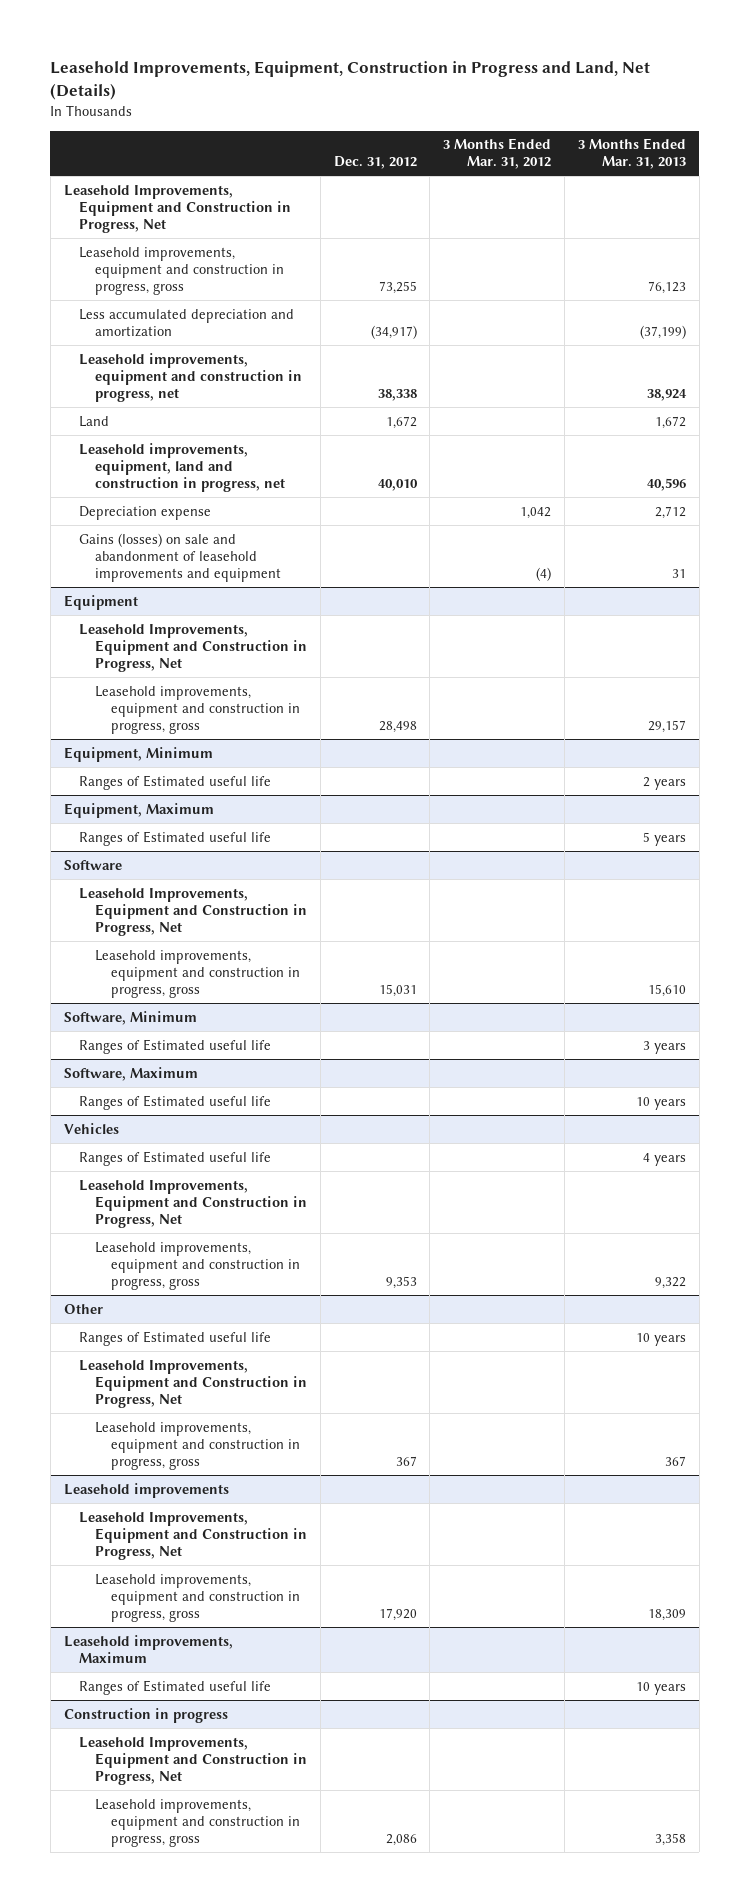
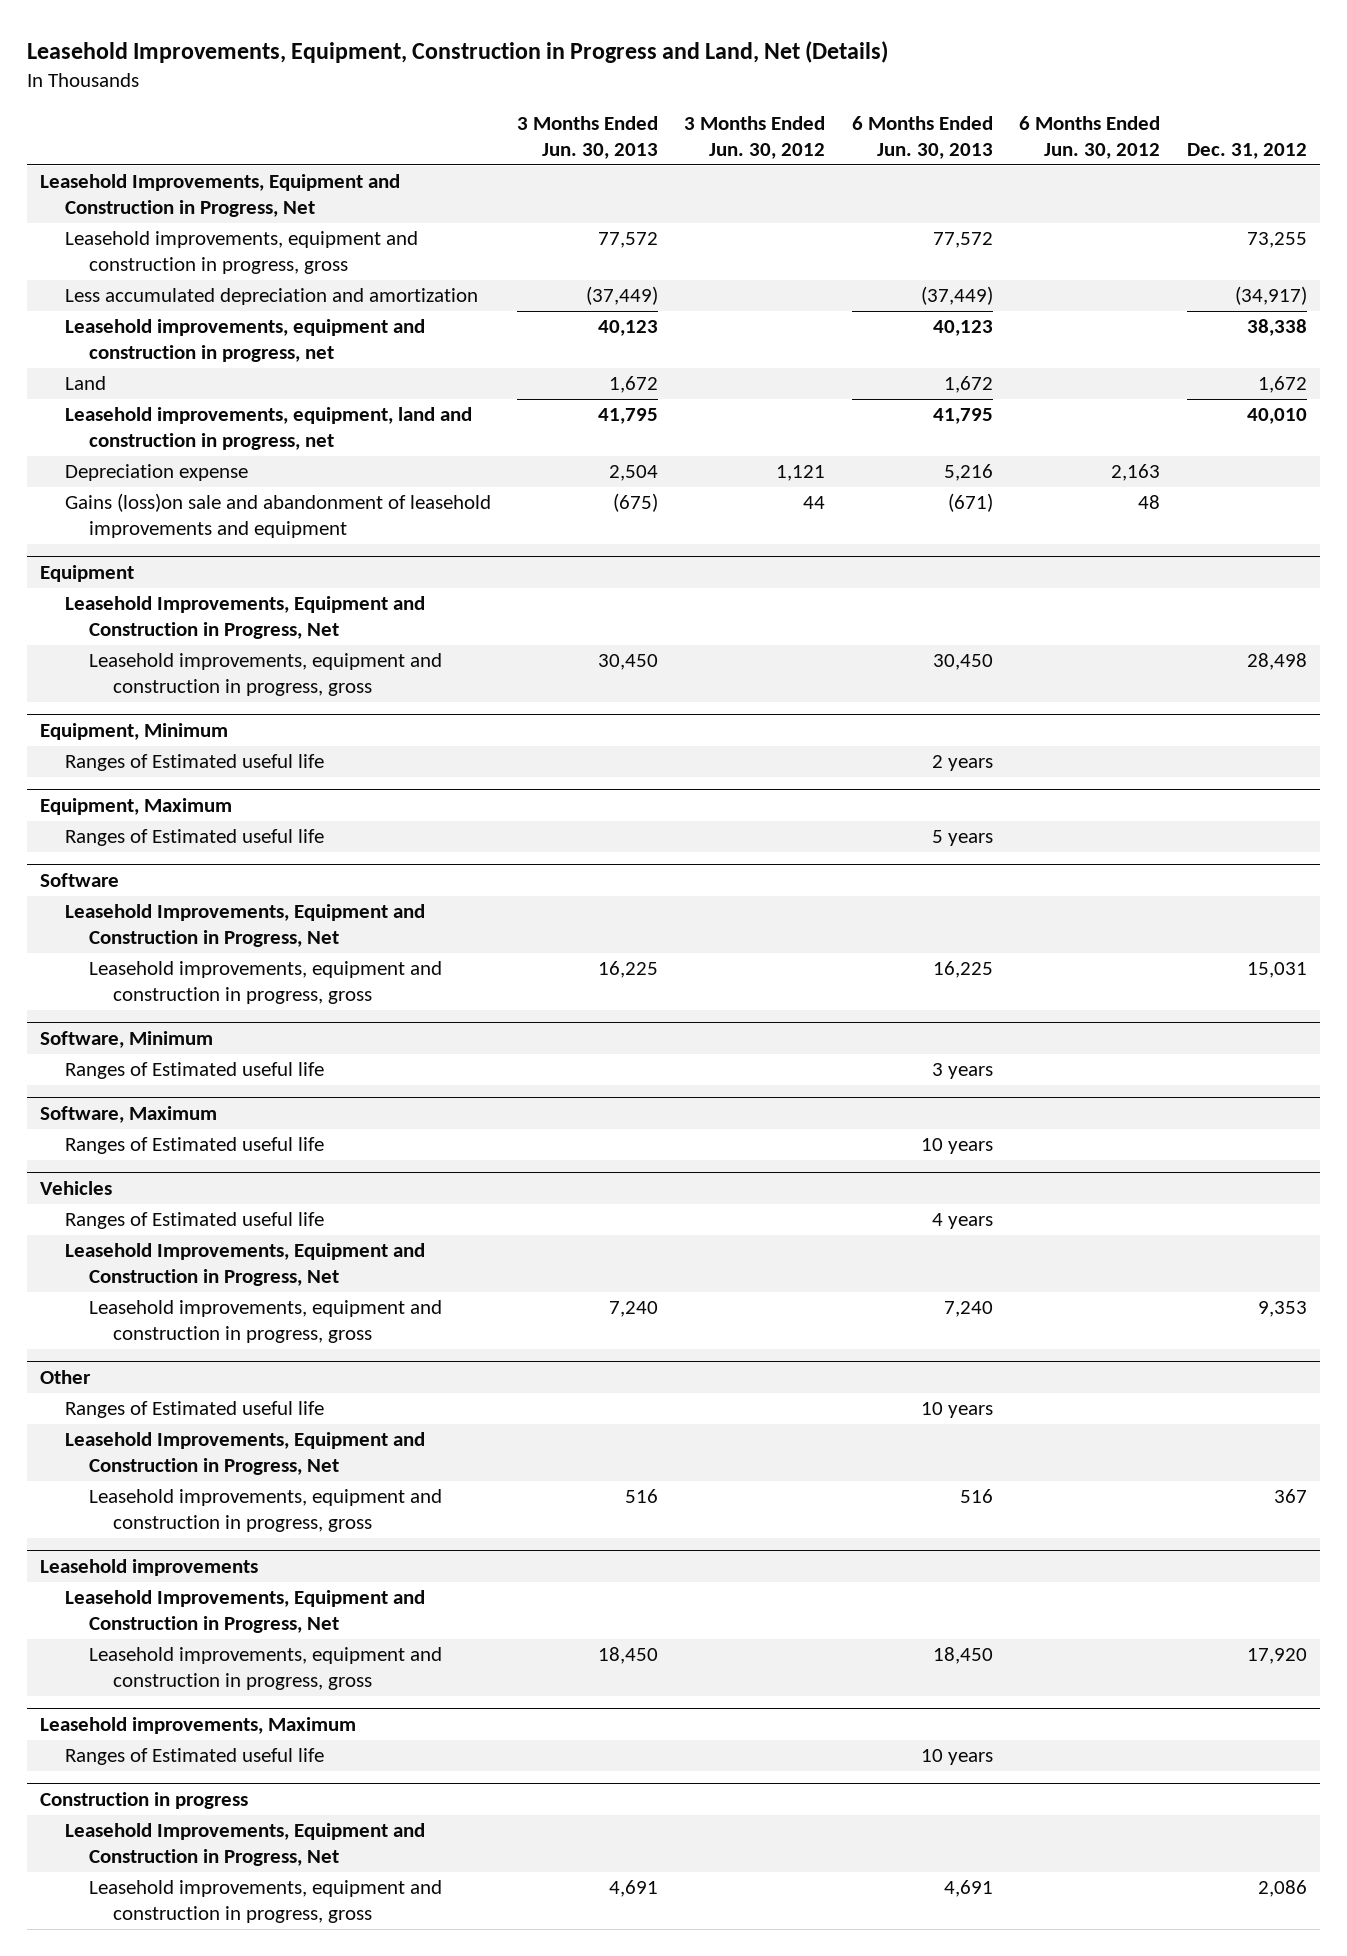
[443,138,552,170] 3 Months Ended Mar. 31, 2012 -> none
[577,138,686,170] 3 Months Ended Mar. 31, 2013 -> none
none -> [517,116,659,159] 3 Months Ended Jun. 30, 2013
none -> [684,116,826,159] 3 Months Ended Jun. 30, 2012
none -> [851,116,993,159] 6 Months Ended Jun. 30, 2013
none -> [1019,116,1161,159] 6 Months Ended Jun. 30, 2012
[79,532,282,582] Gains (losses) on sale and abandonment of leasehold improvements and equipment -> [64,493,491,538] Gains (loss)on sale and abandonment of leasehold improvements and equipment

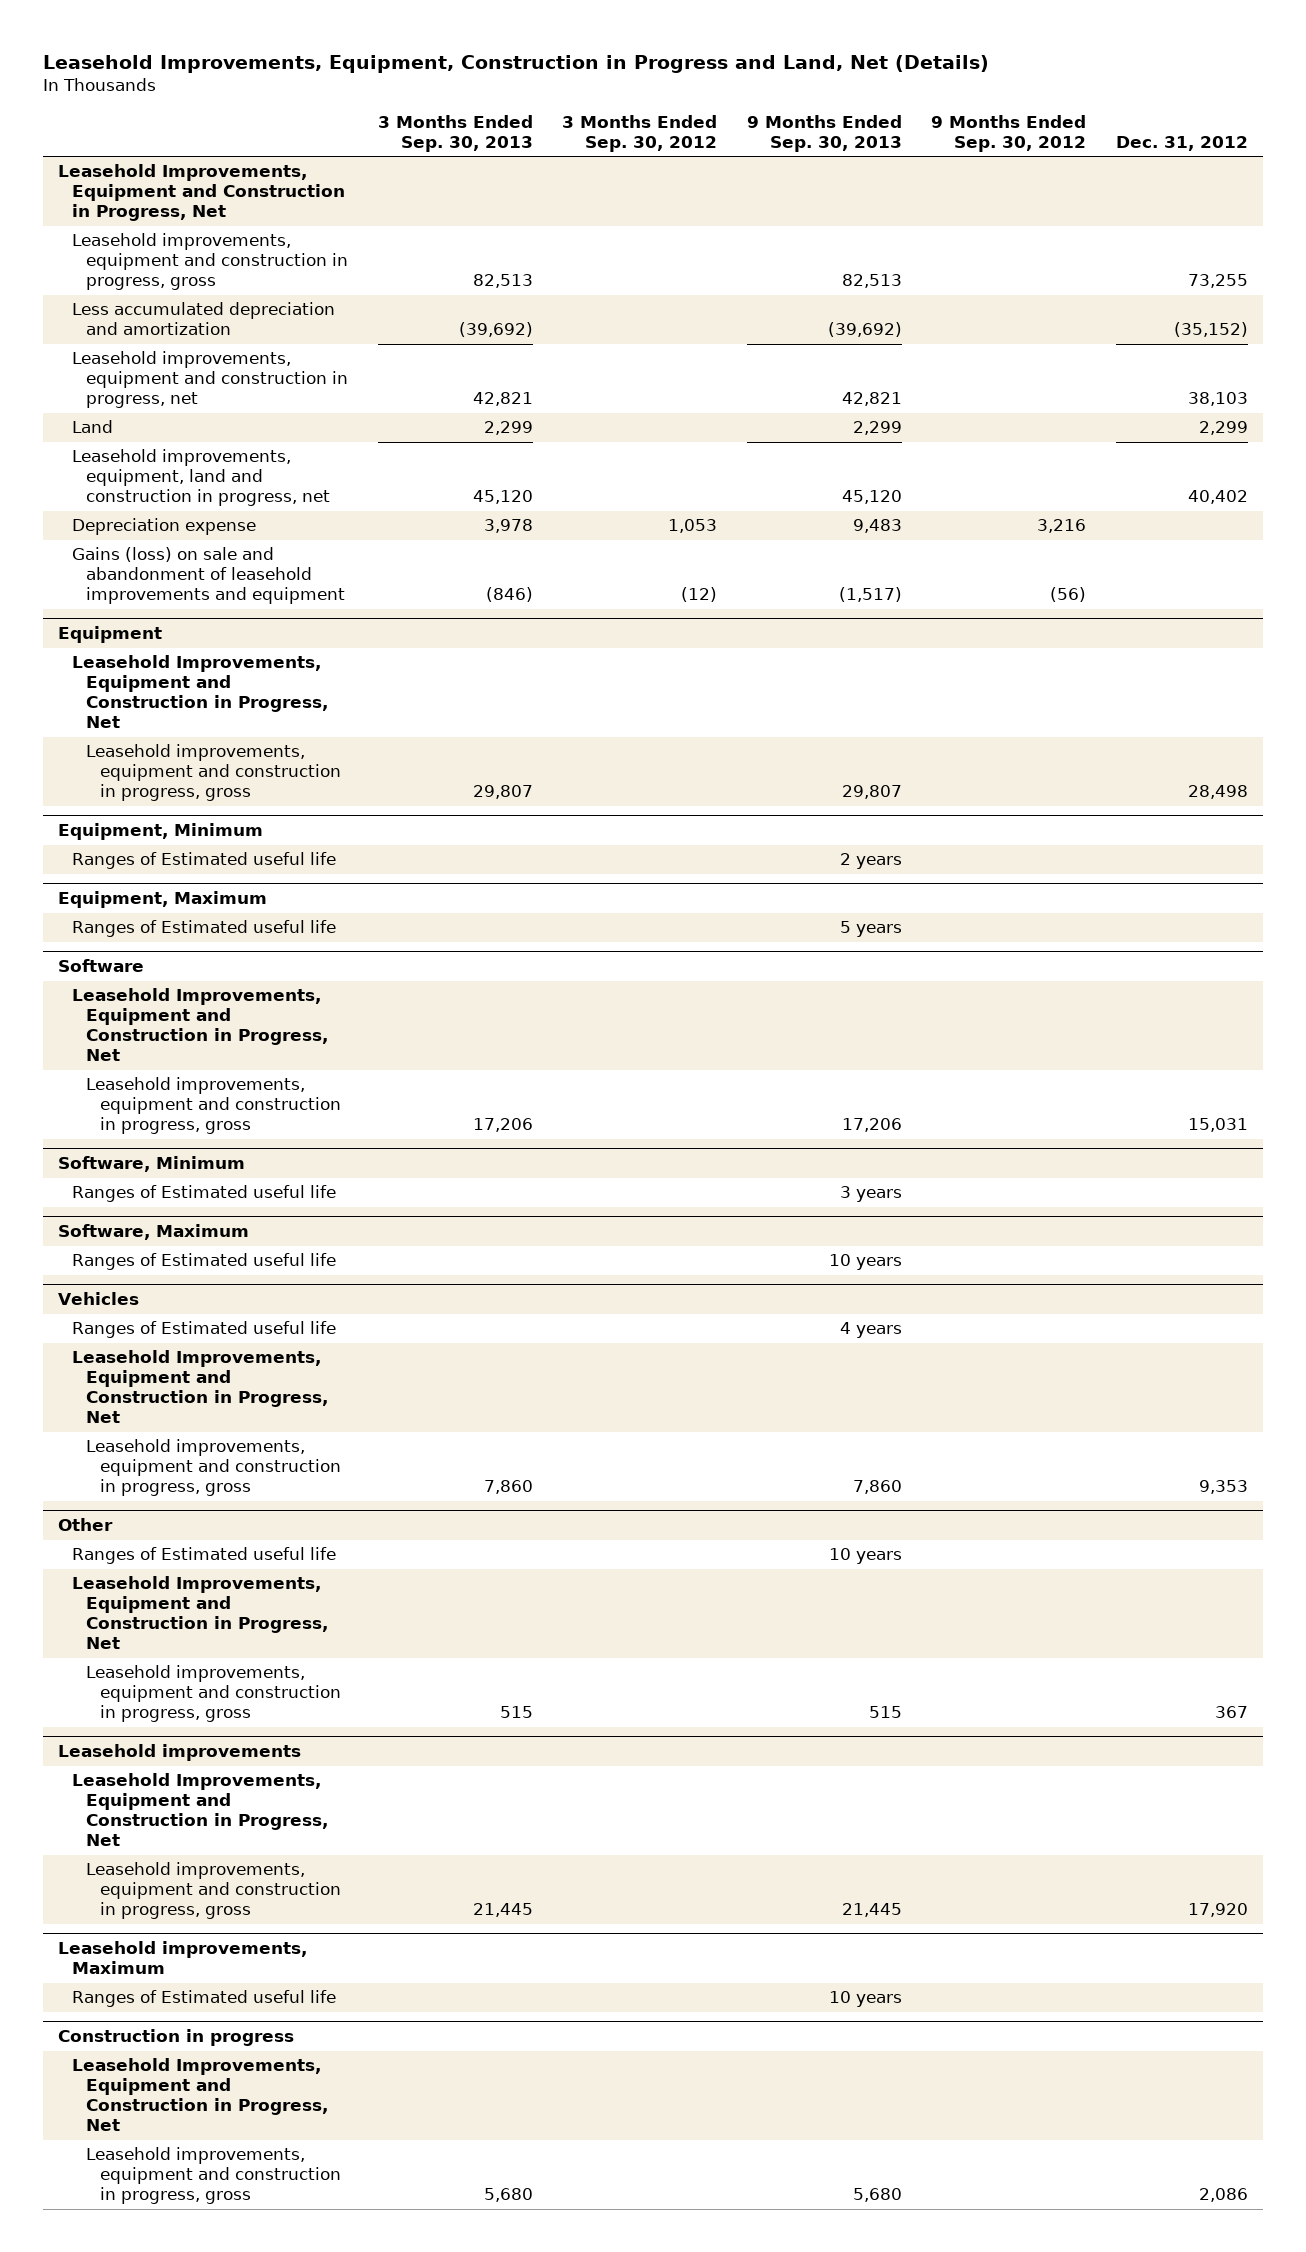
[517,116,659,159] 3 Months Ended Jun. 30, 2013 -> none
[684,116,826,159] 3 Months Ended Jun. 30, 2012 -> none
[851,116,993,159] 6 Months Ended Jun. 30, 2013 -> none
[1019,116,1161,159] 6 Months Ended Jun. 30, 2012 -> none
none -> [377,114,533,152] 3 Months Ended Sep. 30, 2013
none -> [562,114,718,152] 3 Months Ended Sep. 30, 2012
none -> [746,114,902,152] 9 Months Ended Sep. 30, 2013
none -> [931,114,1087,152] 9 Months Ended Sep. 30, 2012
[1234,286,1307,306] (34,917) -> [1173,322,1248,338] (35,152)
[1246,319,1307,337] 38,338 -> [1187,392,1248,407] 38,103
[1257,376,1307,394] 1,672 -> [1198,421,1248,436] 2,299
[1246,408,1307,425] 40,010 -> [1187,490,1248,505] 40,402
[64,493,491,538] Gains (loss)on sale and abandonment of leasehold improvements and equipment -> [71,547,346,605] Gains (loss) on sale and abandonment of leasehold improvements and equipment

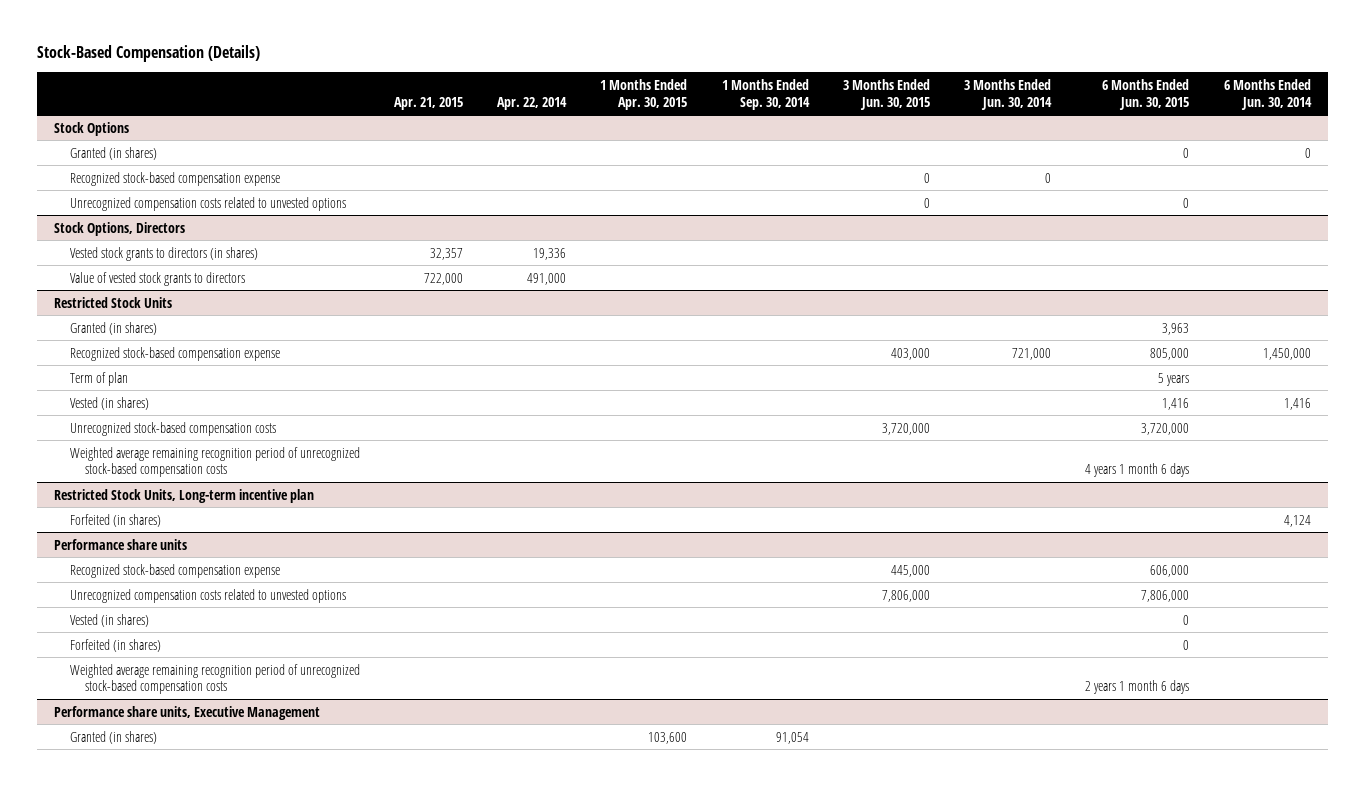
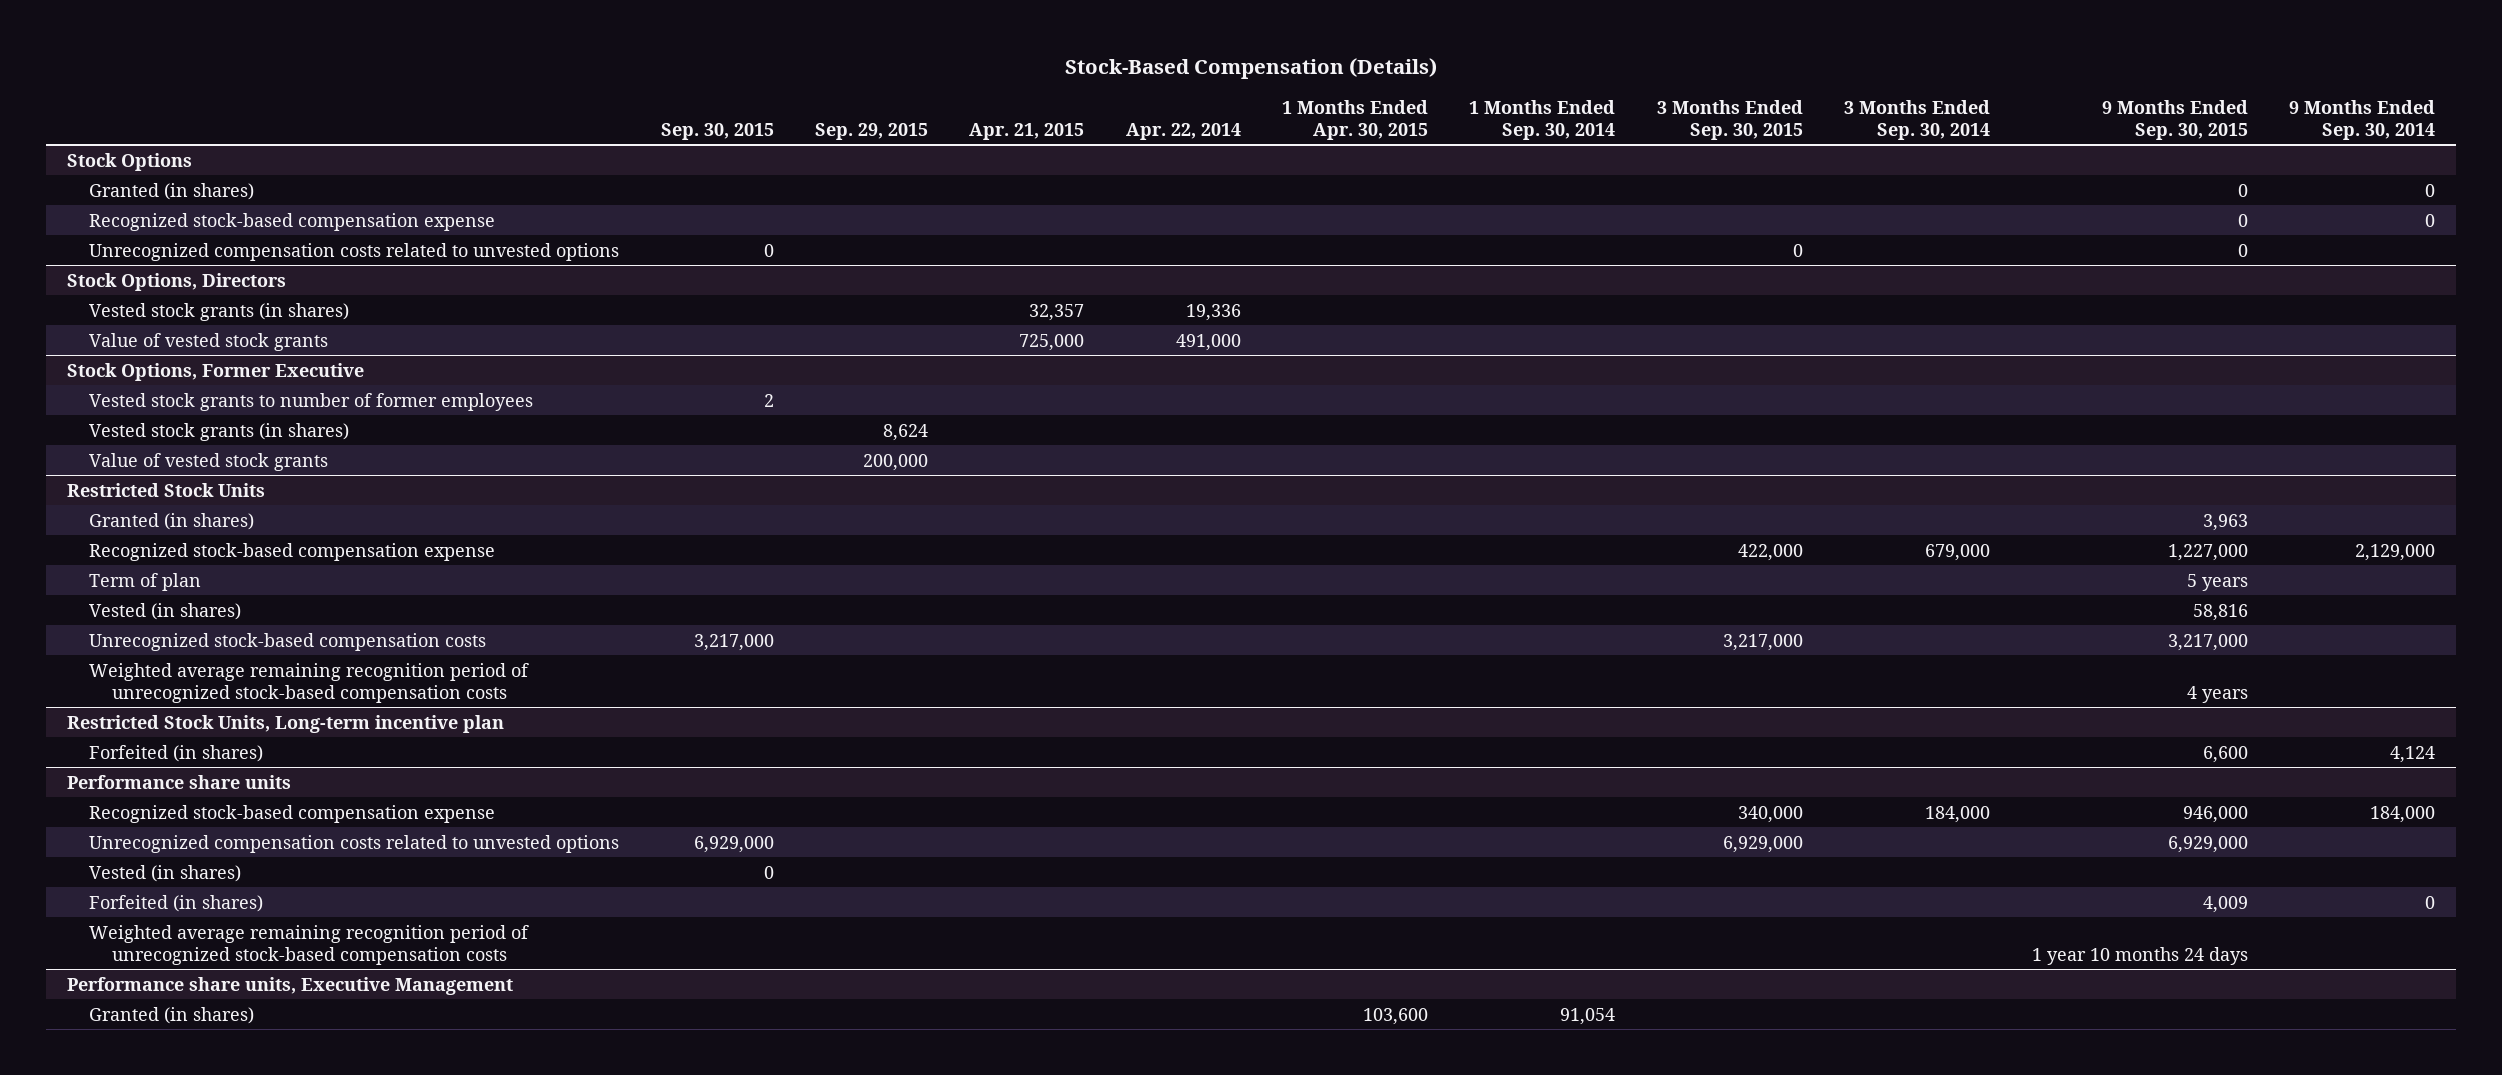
[842,78,930,110] 3 Months Ended Jun. 30, 2015 -> none
[964,78,1053,110] 3 Months Ended Jun. 30, 2014 -> none
[1102,78,1190,110] 6 Months Ended Jun. 30, 2015 -> none
[1223,78,1312,110] 6 Months Ended Jun. 30, 2014 -> none
none -> [660,122,774,140] Sep. 30, 2015
none -> [815,122,929,140] Sep. 29, 2015
none -> [1656,99,1803,140] 3 Months Ended Sep. 30, 2015
none -> [1844,99,1991,140] 3 Months Ended Sep. 30, 2014
none -> [2101,99,2248,140] 9 Months Ended Sep. 30, 2015
none -> [2288,99,2435,140] 9 Months Ended Sep. 30, 2014
[69,246,258,261] Vested stock grants to directors (in shares) -> [89,302,350,321] Vested stock grants (in shares)
[69,271,245,286] Value of vested stock grants to directors -> [89,332,329,351] Value of vested stock grants
[423,272,463,285] 722,000 -> [1019,333,1085,351] 725,000
none -> [66,362,364,381] Stock Options, Former Executive
none -> [89,392,534,411] Vested stock grants to number of former employees
none -> [89,422,350,441] Vested stock grants (in shares)
none -> [89,452,329,471] Value of vested stock grants

